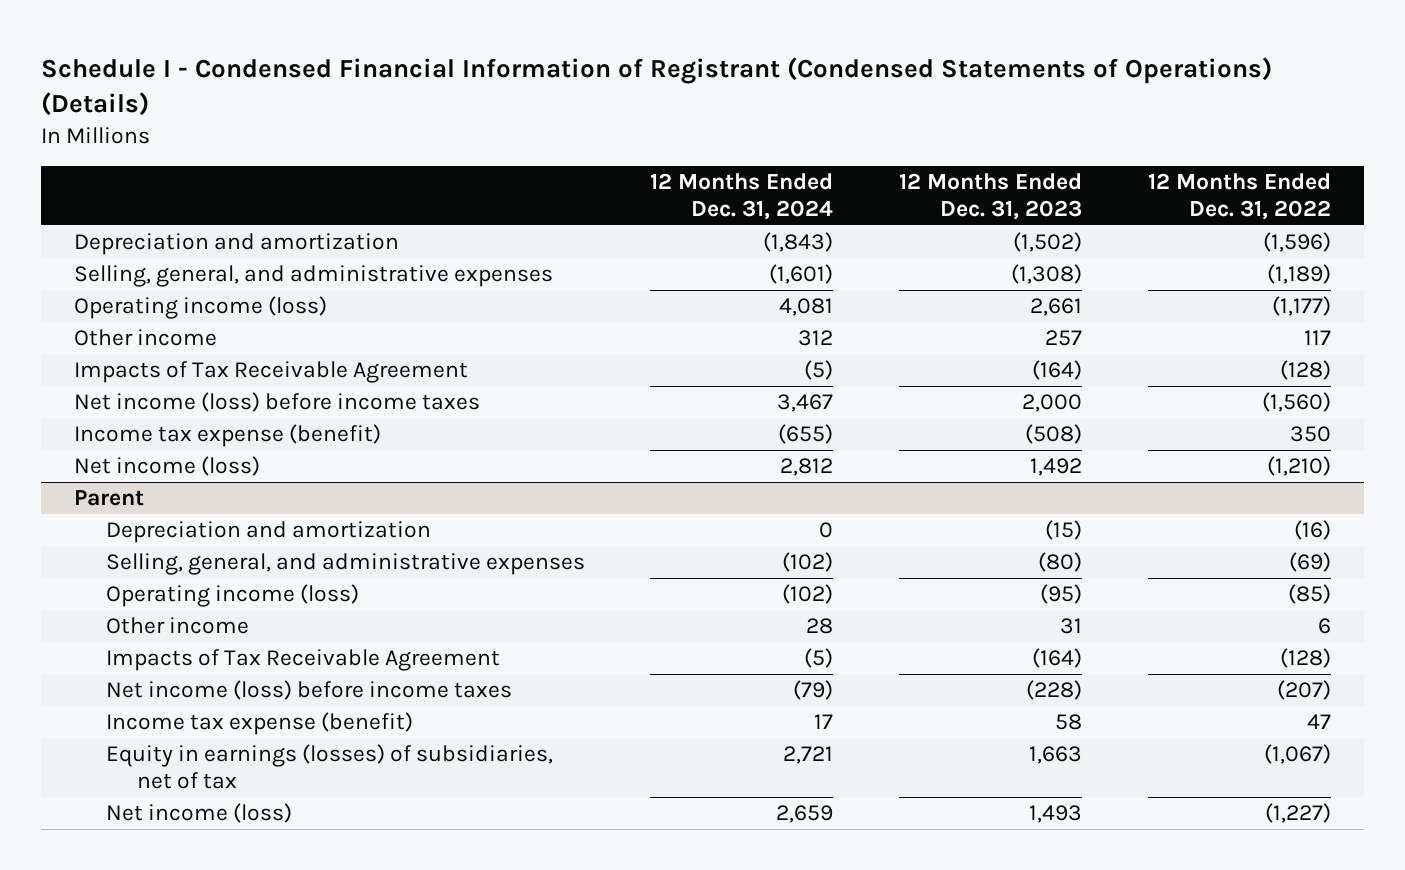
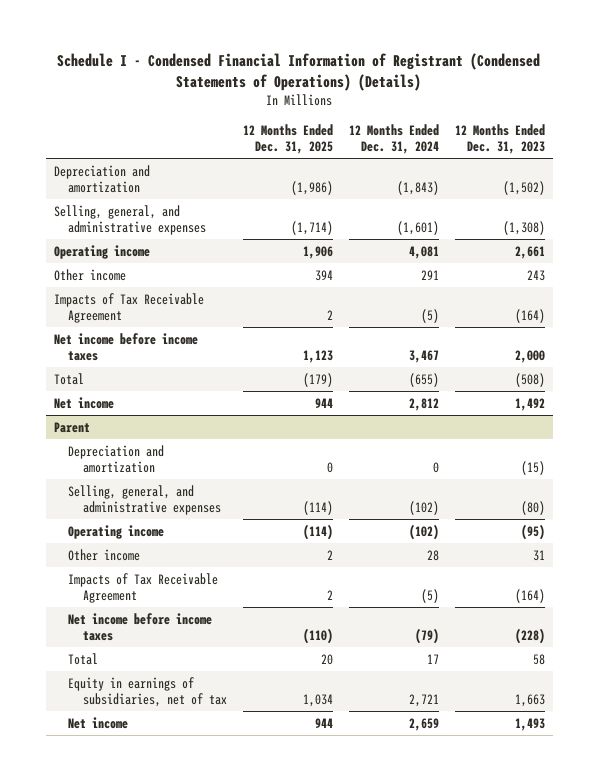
[1148,173,1332,220] 12 Months Ended Dec. 31, 2022 -> none
none -> [243,123,334,154] 12 Months Ended Dec. 31, 2025
[74,296,328,320] Operating income (loss) -> [53,244,150,259] Operating income
[798,330,834,347] 312 -> [421,269,440,280] 291
[1045,330,1083,347] 257 -> [527,269,546,281] 243
[74,392,481,413] Net income (loss) before income taxes -> [53,332,198,361] Net income before income taxes
[74,424,382,448] Income tax expense (benefit) -> [53,372,84,385] Total
[74,456,261,477] Net income (loss) -> [53,396,114,409] Net income
[105,584,359,608] Operating income (loss) -> [68,524,165,539] Operating income
[105,680,512,701] Net income (loss) before income taxes -> [68,612,213,641] Net income before income taxes
[105,712,413,736] Income tax expense (benefit) -> [68,652,99,665] Total
[105,744,553,790] Equity in earnings (losses) of subsidiaries, net of tax -> [68,676,228,707] Equity in earnings of subsidiaries, net of tax
[105,803,292,824] Net income (loss) -> [68,716,129,729] Net income

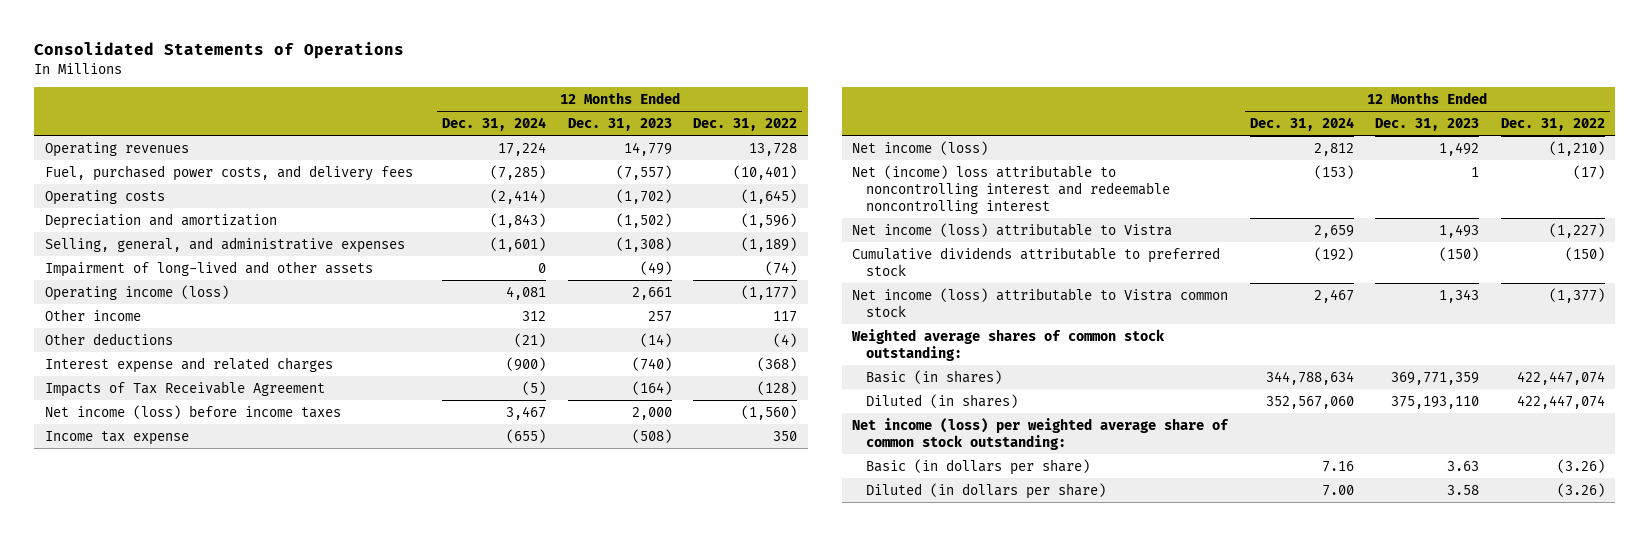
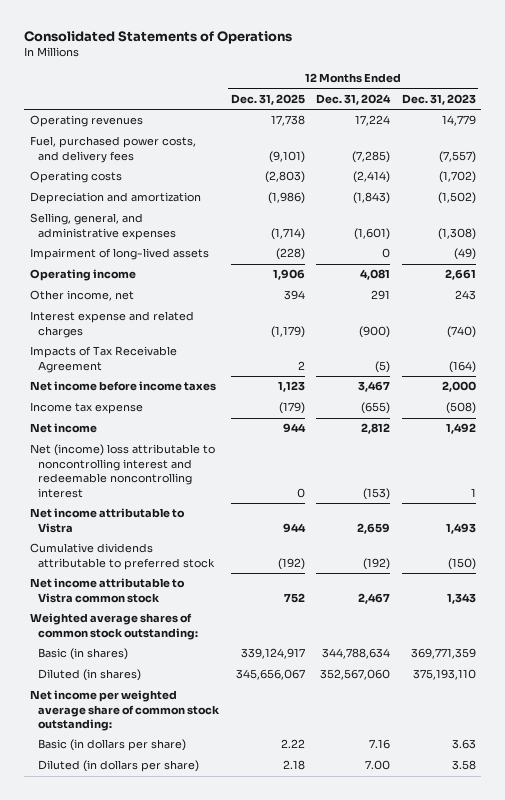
[693,118,798,132] Dec. 31, 2022 -> none
none -> [230,93,305,105] Dec. 31, 2025
[44,332,173,345] Other deductions -> none
[44,260,373,277] Impairment of long-lived and other assets -> [29,248,209,261] Impairment of long-lived assets
[44,284,229,301] Operating income (loss) -> [29,269,136,282] Operating income
[44,308,141,321] Other income -> [29,290,134,302] Other income, net
[522,310,547,321] 312 -> [371,290,391,301] 291
[647,310,672,322] 257 -> [454,290,476,301] 243
[44,404,341,419] Net income (loss) before income taxes -> [29,381,216,392] Net income before income taxes
[852,140,989,155] Net income (loss) -> [29,423,97,434] Net income
[852,222,1173,237] Net income (loss) attributable to Vistra -> [29,508,185,533] Net income attributable to Vistra
[852,287,1229,317] Net income (loss) attributable to Vistra common stock -> [29,578,185,603] Net income attributable to Vistra common stock
[852,417,1230,450] Net income (loss) per weighted average share of common stock outstanding: -> [29,690,221,732] Net income per weighted average share of common stock outstanding:

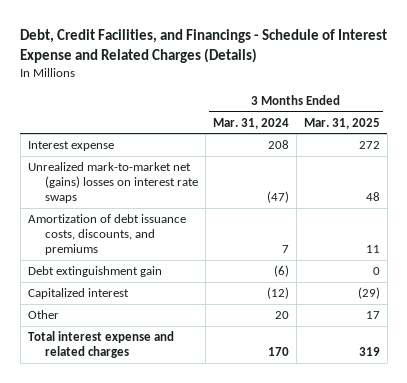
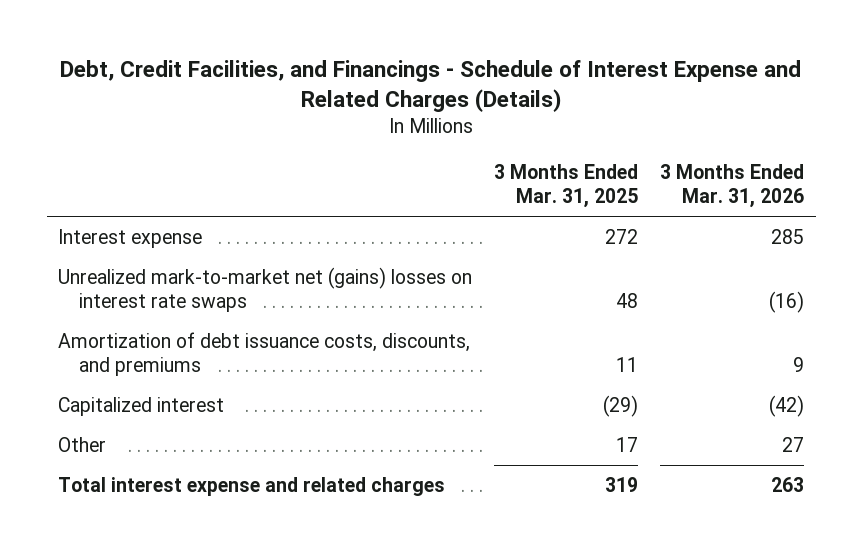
[212,117,289,129] Mar. 31, 2024 -> none
none -> [660,163,805,209] 3 Months Ended Mar. 31, 2026
[27,266,162,278] Debt extinguishment gain -> none

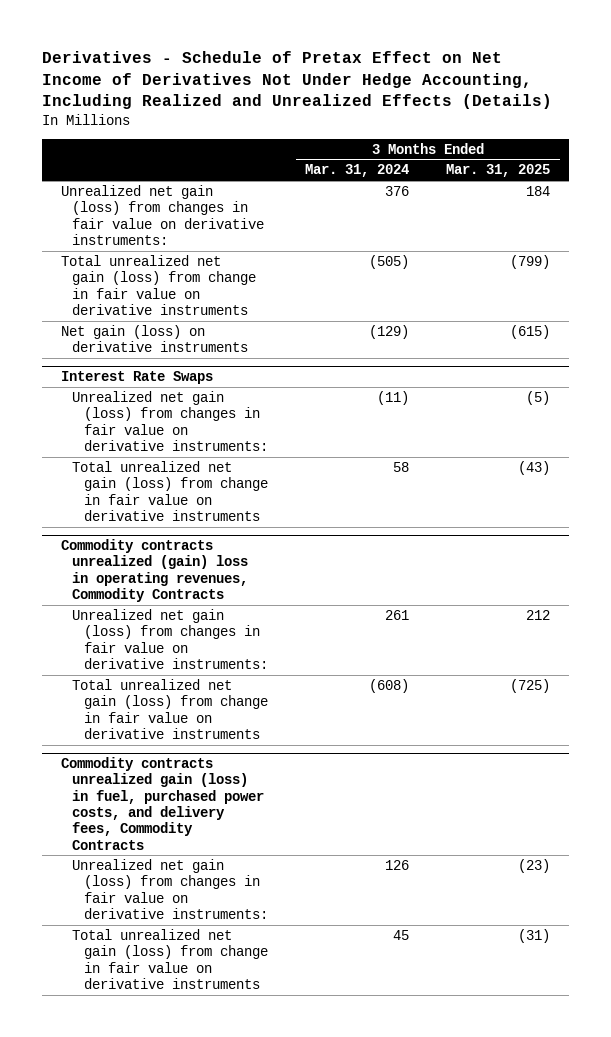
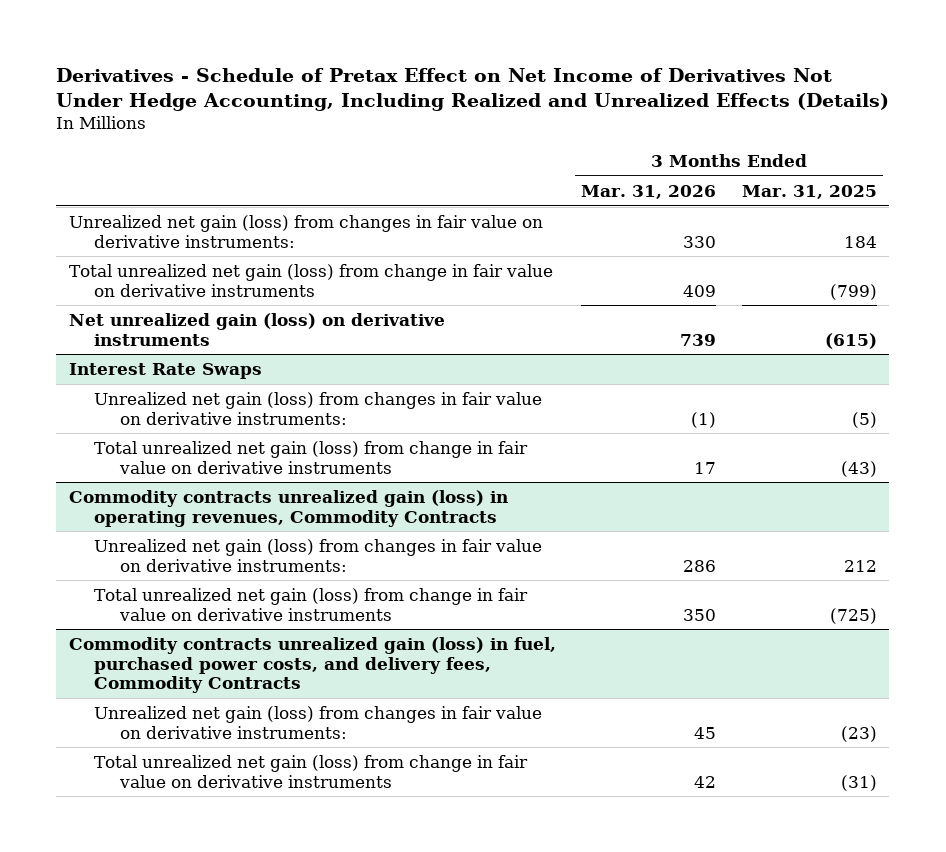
[305,164,410,178] Mar. 31, 2024 -> none
none -> [581,184,717,199] Mar. 31, 2026
[60,324,249,353] Net gain (loss) on derivative instruments -> [68,312,445,346] Net unrealized gain (loss) on derivative instruments
[60,539,249,603] Commodity contracts unrealized (gain) loss in operating revenues, Commodity Contracts -> [68,489,508,527] Commodity contracts unrealized gain (loss) in operating revenues, Commodity Contracts

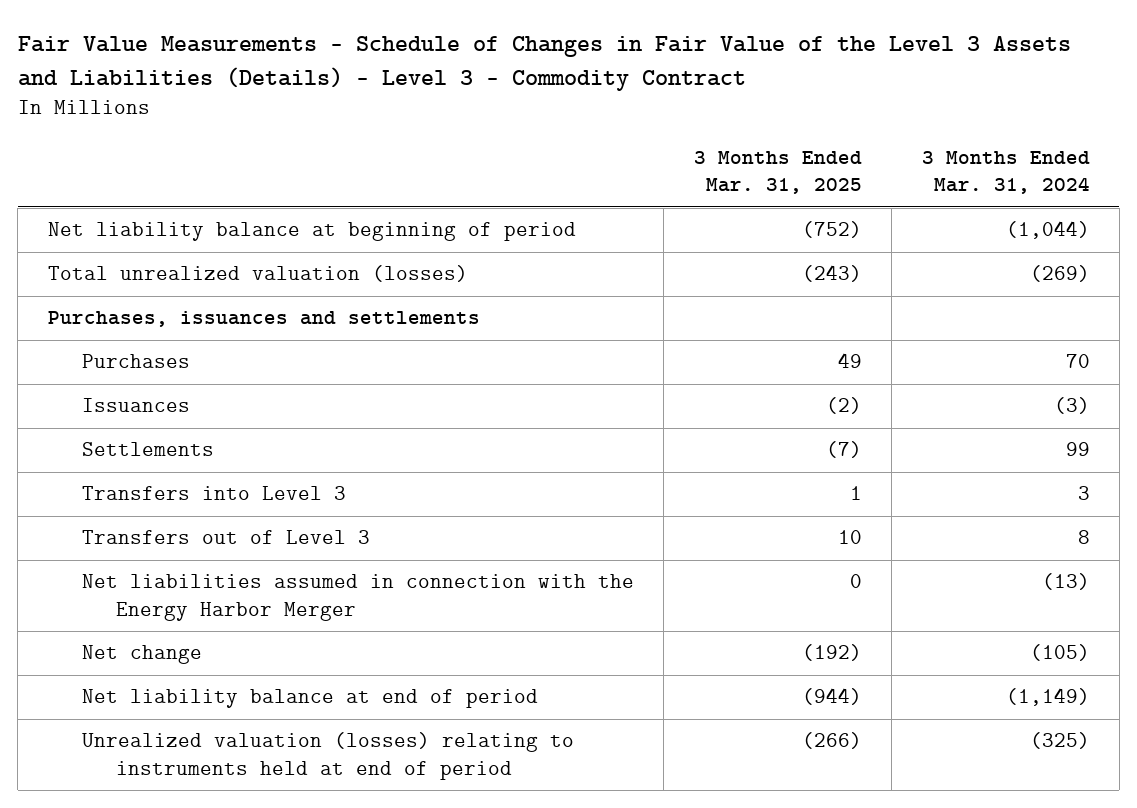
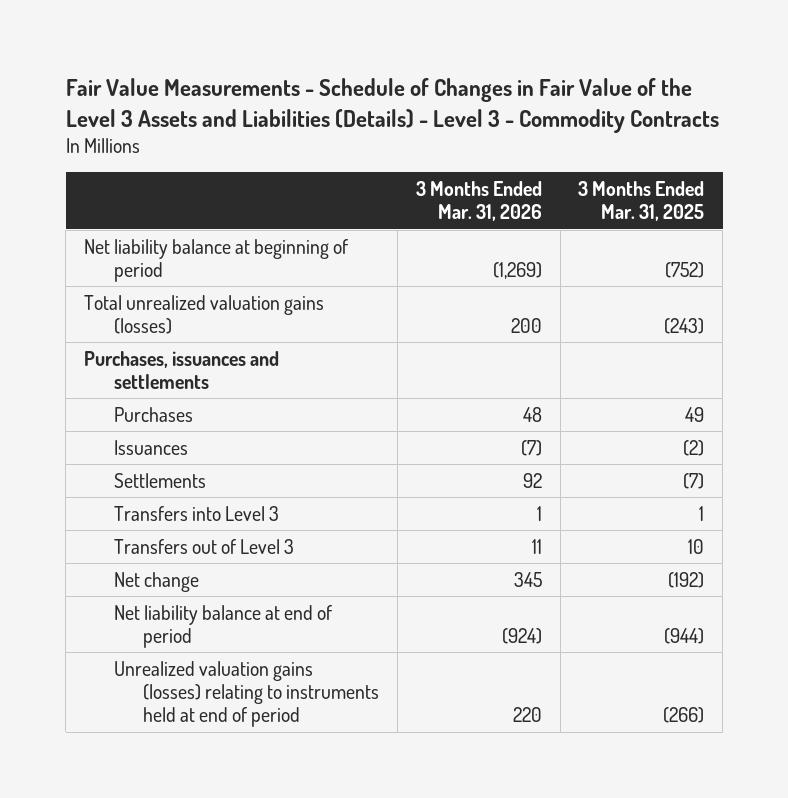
[17,36,1071,91] Fair Value Measurements - Schedule of Changes in Fair Value of the Level 3 Assets and Liabilities (Details) - Level 3 - Commodity Contract -> [65,78,719,133] Fair Value Measurements - Schedule of Changes in Fair Value of the Level 3 Assets and Liabilities (Details) - Level 3 - Commodity Contracts
[921,150,1090,195] 3 Months Ended Mar. 31, 2024 -> none
none -> [415,180,542,222] 3 Months Ended Mar. 31, 2026
[47,265,468,283] Total unrealized valuation (losses) -> [84,294,325,334] Total unrealized valuation gains (losses)
[82,574,635,622] Net liabilities assumed in connection with the Energy Harbor Merger -> none
[82,732,575,781] Unrealized valuation (losses) relating to instruments held at end of period -> [113,660,380,728] Unrealized valuation gains (losses) relating to instruments held at end of period

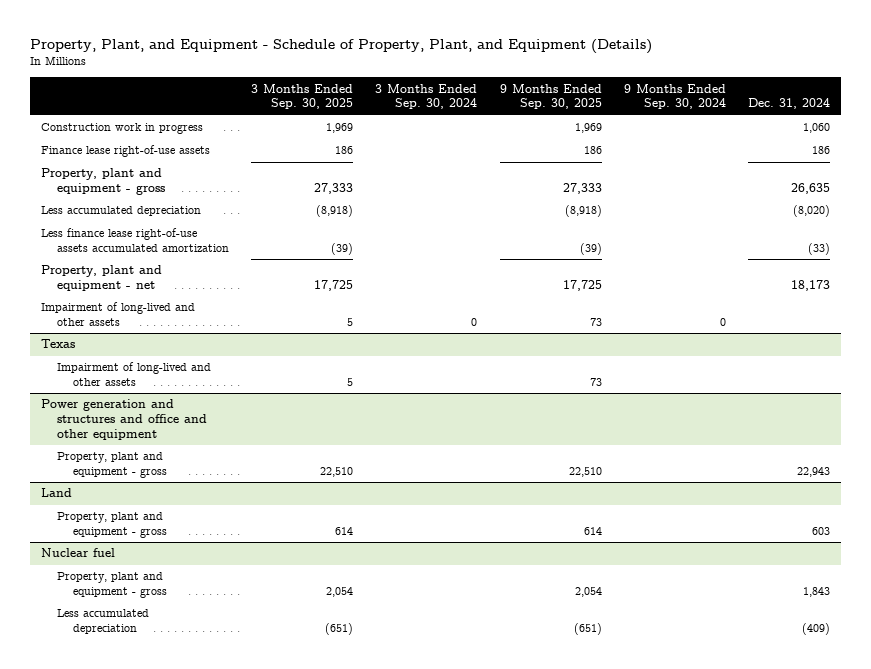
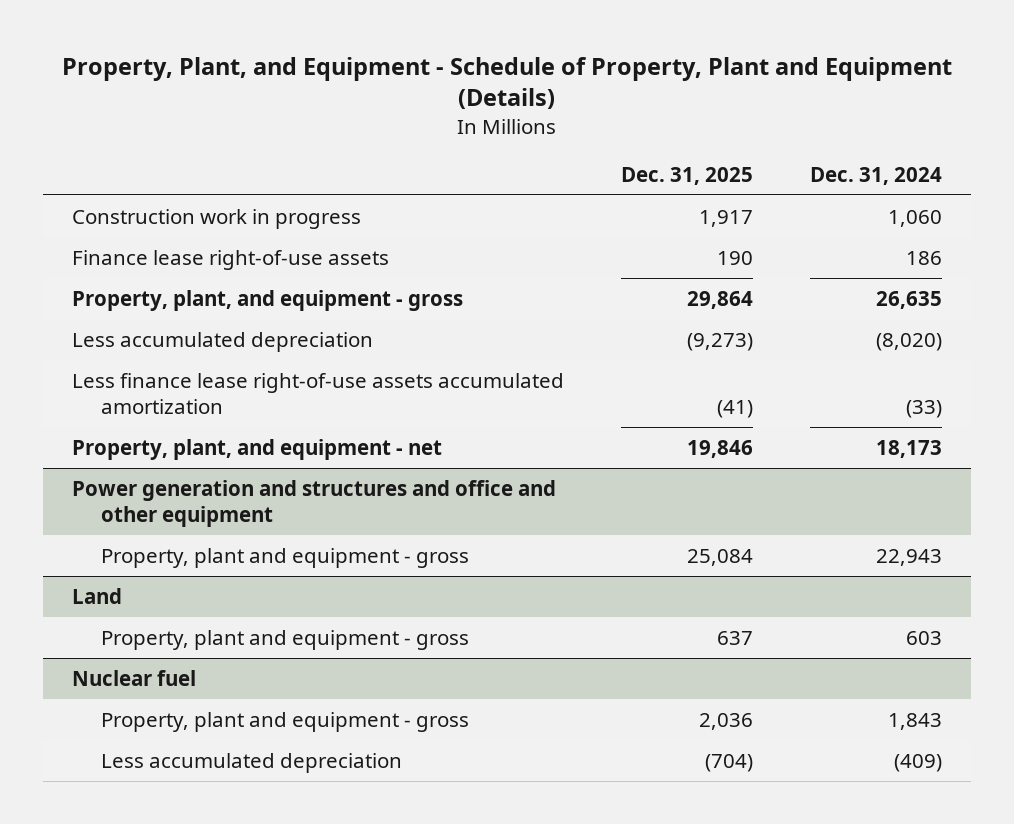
[30,38,653,54] Property, Plant, and Equipment - Schedule of Property, Plant, and Equipment (Details) -> [62,56,953,110] Property, Plant, and Equipment - Schedule of Property, Plant and Equipment (Details)
[251,83,354,110] 3 Months Ended Sep. 30, 2025 -> none
[375,83,478,110] 3 Months Ended Sep. 30, 2024 -> none
[499,83,602,110] 9 Months Ended Sep. 30, 2025 -> none
[623,83,726,110] 9 Months Ended Sep. 30, 2024 -> none
none -> [621,166,754,185] Dec. 31, 2025
[41,168,166,196] Property, plant and equipment - gross -> [71,289,463,311] Property, plant, and equipment - gross
[41,302,196,327] Impairment of long-lived and other assets -> none
[41,339,76,349] Texas -> none
[57,362,212,387] Impairment of long-lived and other assets -> none
[41,265,163,292] Property, plant and equipment - net -> [71,438,442,460] Property, plant, and equipment - net

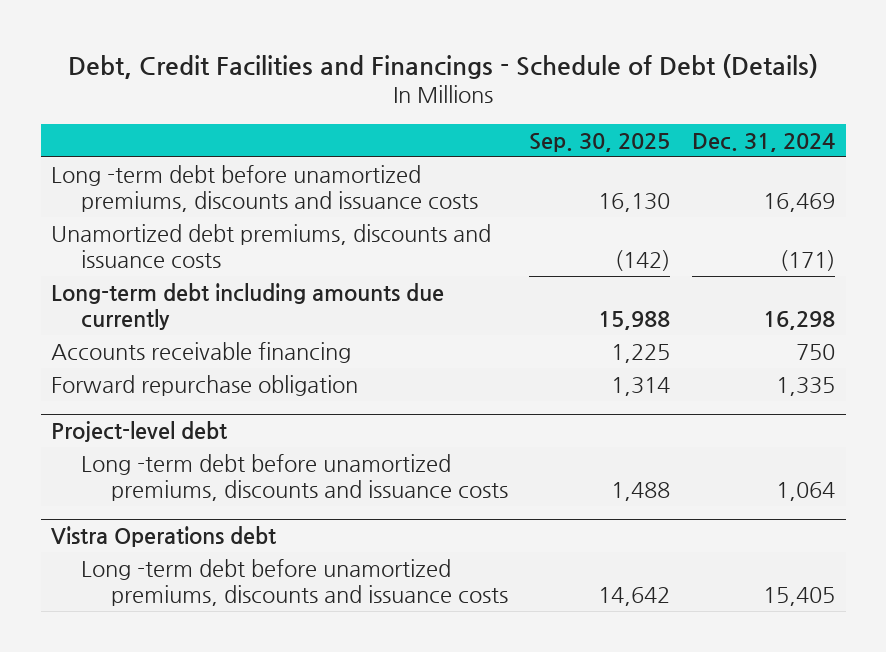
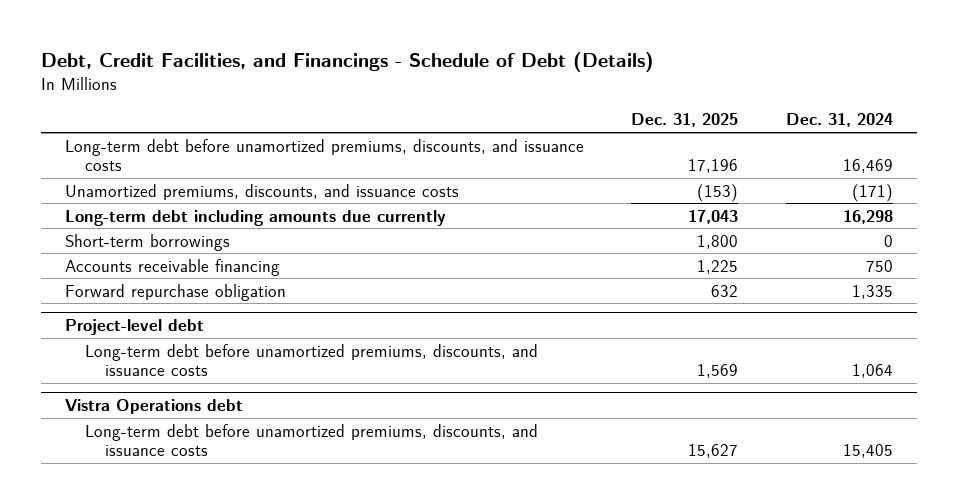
[68,53,819,79] Debt, Credit Facilities and Financings - Schedule of Debt (Details) -> [41,52,655,73] Debt, Credit Facilities, and Financings - Schedule of Debt (Details)
[529,132,671,152] Sep. 30, 2025 -> none
none -> [631,113,739,128] Dec. 31, 2025
[51,164,479,212] Long -term debt before unamortized premiums, discounts and issuance costs -> [64,138,584,172] Long-term debt before unamortized premiums, discounts, and issuance costs
[51,223,492,268] Unamortized debt premiums, discounts and issuance costs -> [64,183,459,200] Unamortized premiums, discounts, and issuance costs
none -> [64,233,230,251] Short-term borrowings
[81,453,508,501] Long -term debt before unamortized premiums, discounts and issuance costs -> [84,343,538,377] Long-term debt before unamortized premiums, discounts, and issuance costs
[81,558,508,606] Long -term debt before unamortized premiums, discounts and issuance costs -> [84,423,538,457] Long-term debt before unamortized premiums, discounts, and issuance costs

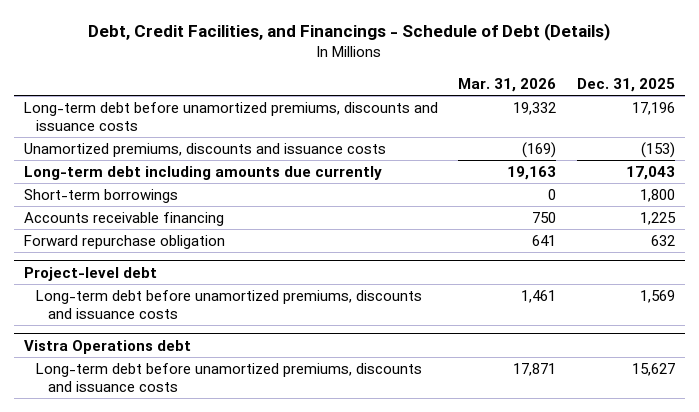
[786,113,894,128] Dec. 31, 2024 -> none
none -> [458,77,557,92] Mar. 31, 2026
[64,138,584,172] Long-term debt before unamortized premiums, discounts, and issuance costs -> [24,101,439,131] Long-term debt before unamortized premiums, discounts and issuance costs
[64,183,459,200] Unamortized premiums, discounts, and issuance costs -> [24,142,387,157] Unamortized premiums, discounts and issuance costs
[84,343,538,377] Long-term debt before unamortized premiums, discounts, and issuance costs -> [35,289,422,319] Long-term debt before unamortized premiums, discounts and issuance costs
[84,423,538,457] Long-term debt before unamortized premiums, discounts, and issuance costs -> [35,362,422,392] Long-term debt before unamortized premiums, discounts and issuance costs

